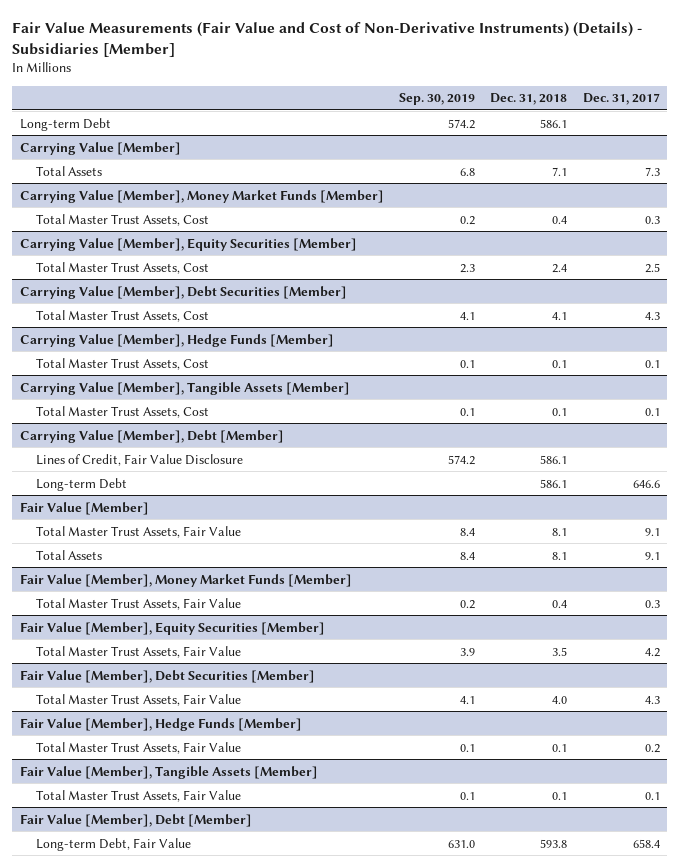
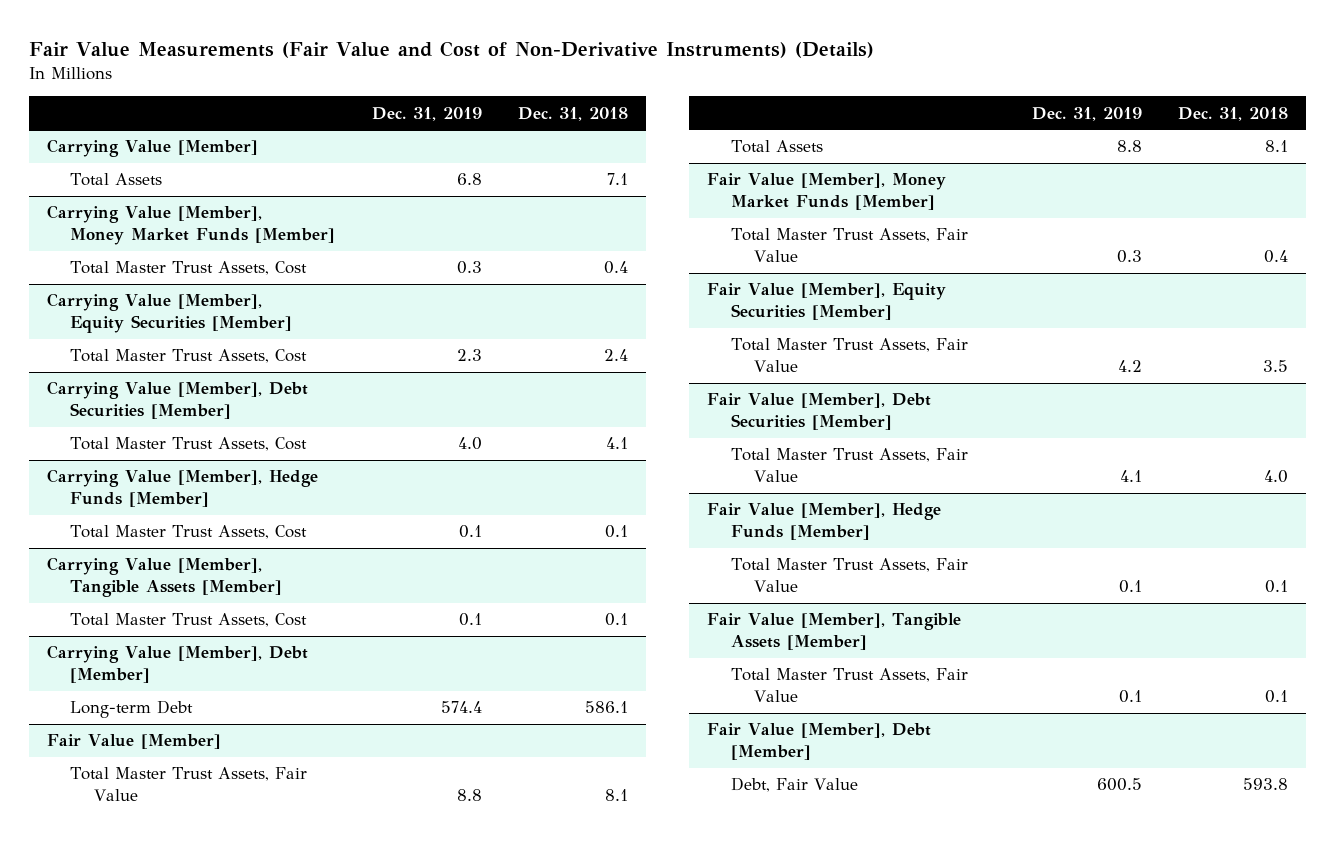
[11,21,642,57] Fair Value Measurements (Fair Value and Cost of Non-Derivative Instruments) (Details) - Subsidiaries [Member] -> [28,40,874,58] Fair Value Measurements (Fair Value and Cost of Non-Derivative Instruments) (Details)
[398,93,475,106] Sep. 30, 2019 -> none
[582,93,660,106] Dec. 31, 2017 -> none
none -> [371,106,482,121] Dec. 31, 2019
[19,117,111,131] Long-term Debt -> none
[36,453,244,466] Lines of Credit, Fair Value Disclosure -> none
[36,837,192,851] Long-term Debt, Fair Value -> [730,777,858,793] Debt, Fair Value

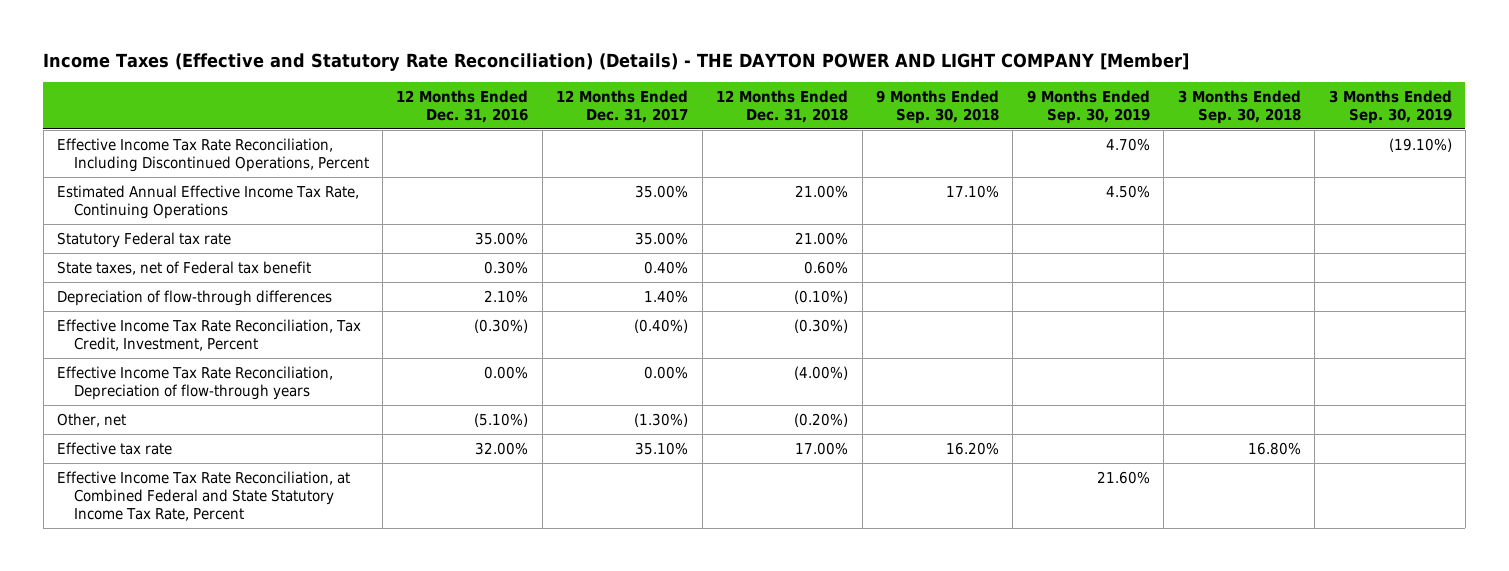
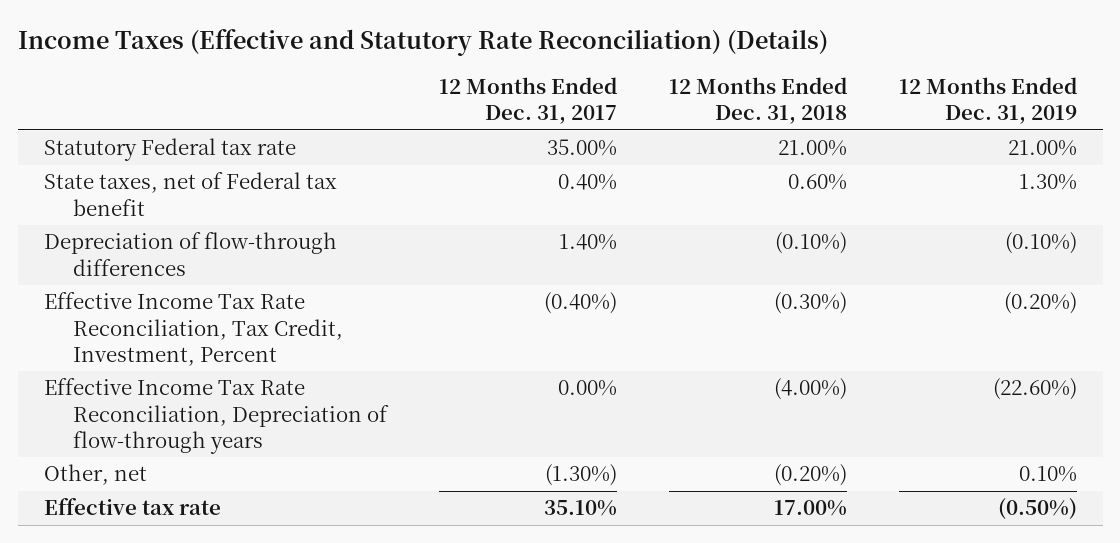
[43,52,1190,71] Income Taxes (Effective and Statutory Rate Reconciliation) (Details) - THE DAYTON POWER AND LIGHT COMPANY [Member] -> [17,29,828,57] Income Taxes (Effective and Statutory Rate Reconciliation) (Details)
[396,90,529,123] 12 Months Ended Dec. 31, 2016 -> none
[875,90,999,124] 9 Months Ended Sep. 30, 2018 -> none
[1026,90,1150,124] 9 Months Ended Sep. 30, 2019 -> none
[1177,90,1301,124] 3 Months Ended Sep. 30, 2018 -> none
[1328,90,1452,124] 3 Months Ended Sep. 30, 2019 -> none
none -> [898,77,1077,125] 12 Months Ended Dec. 31, 2019
[57,138,369,172] Effective Income Tax Rate Reconciliation, Including Discontinued Operations, Percent -> none
[57,185,360,219] Estimated Annual Effective Income Tax Rate, Continuing Operations -> none
[57,471,351,521] Effective Income Tax Rate Reconciliation, at Combined Federal and State Statutory Income Tax Rate, Percent -> none

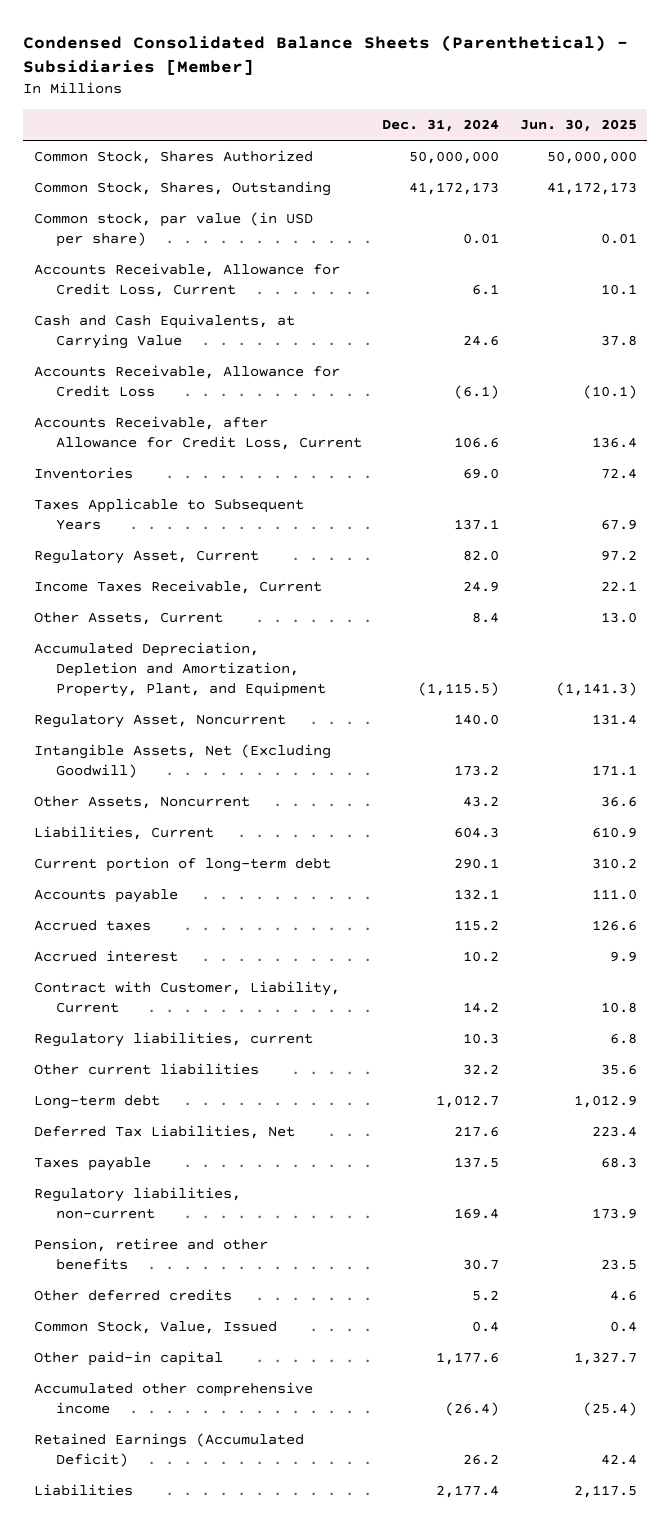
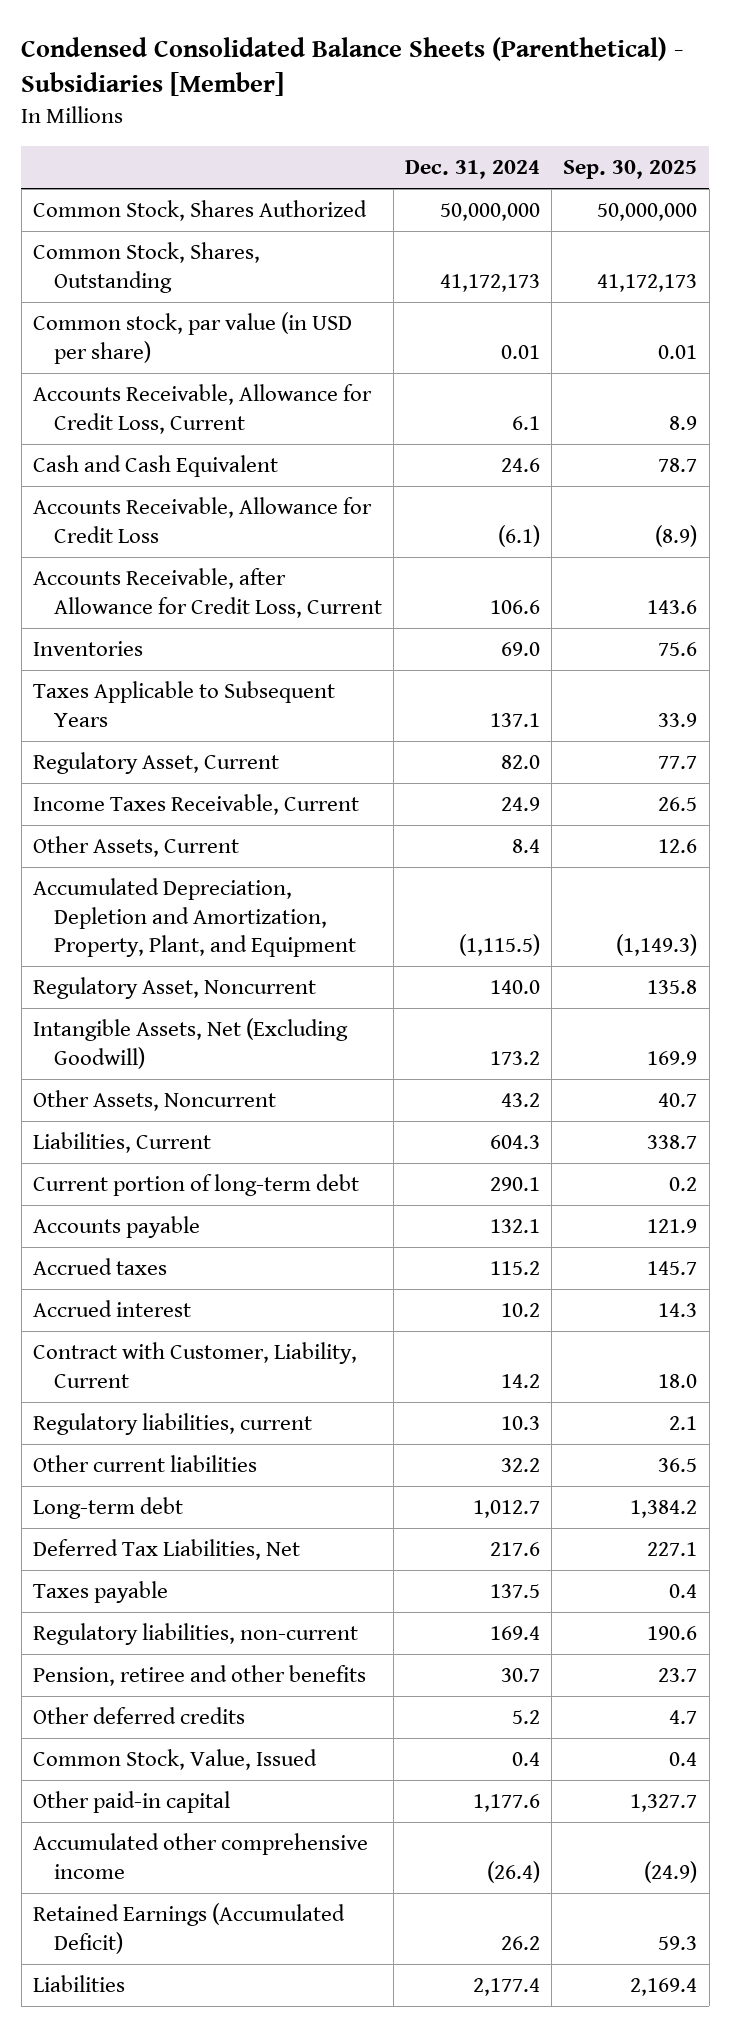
[520,119,638,133] Jun. 30, 2025 -> none
none -> [563,160,698,180] Sep. 30, 2025
[33,314,295,350] Cash and Cash Equivalents, at Carrying Value -> [33,455,279,478] Cash and Cash Equivalent

